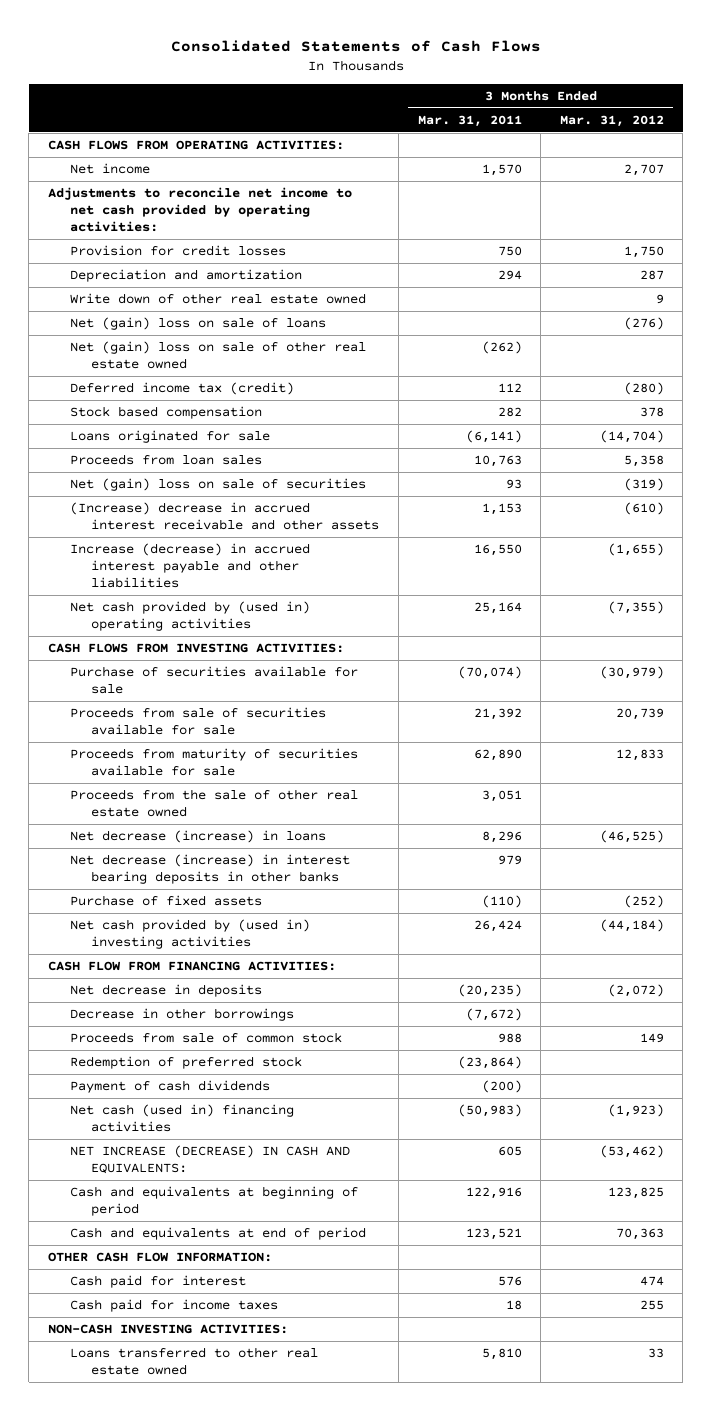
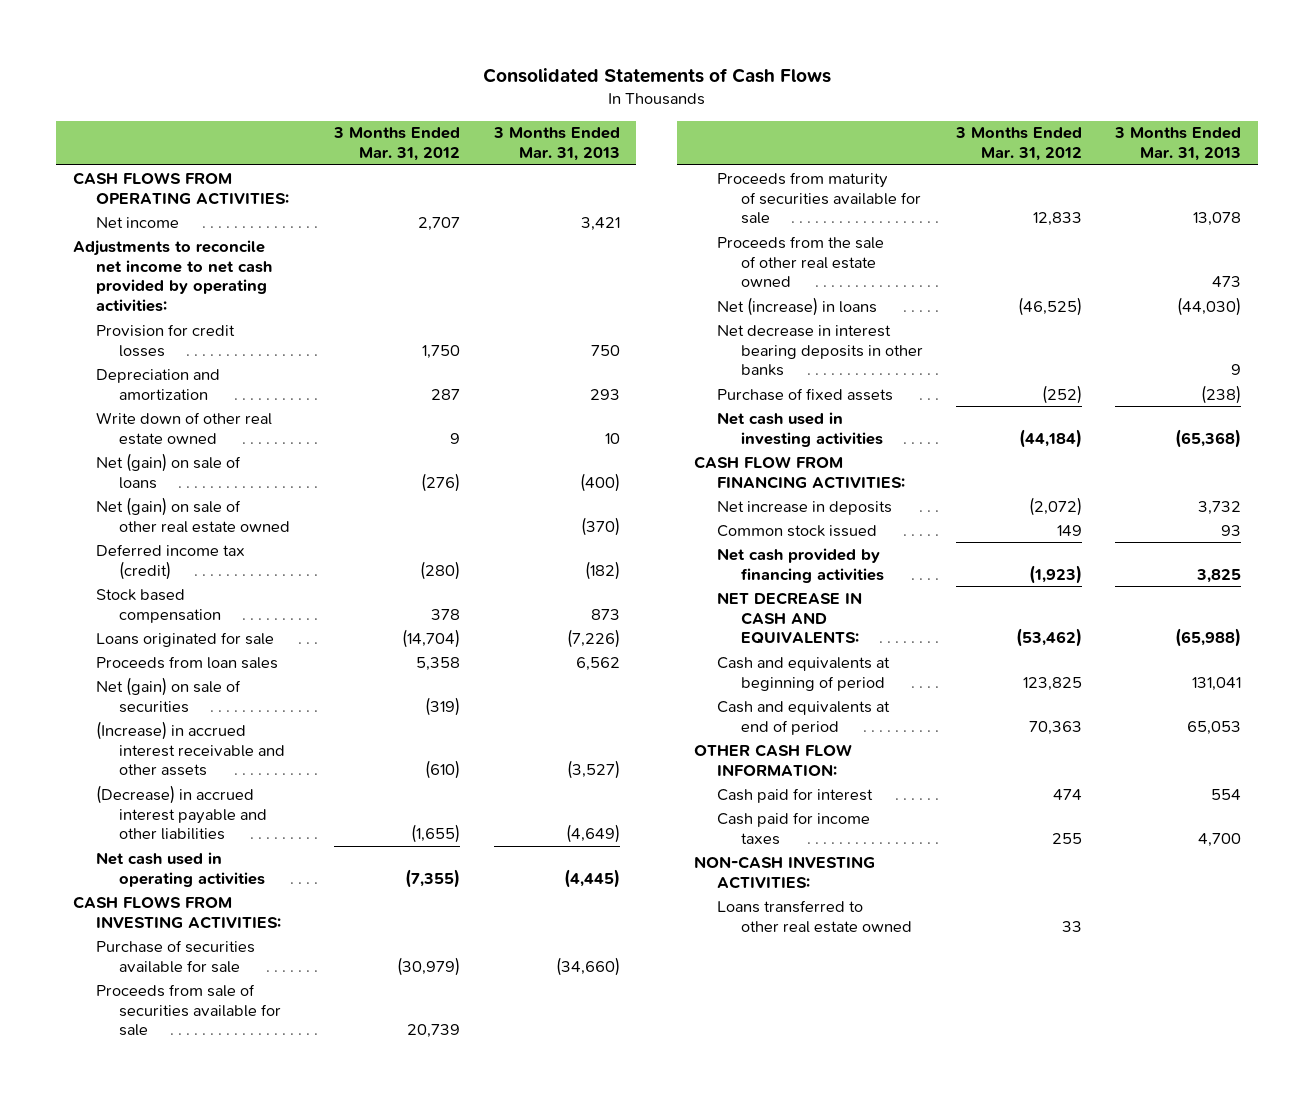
[417,114,522,127] Mar. 31, 2011 -> none
none -> [492,127,620,162] 3 Months Ended Mar. 31, 2013
[69,317,326,331] Net (gain) loss on sale of loans -> [95,452,241,489] Net (gain) on sale of loans
[69,341,366,370] Net (gain) loss on sale of other real estate owned -> [95,496,291,533] Net (gain) on sale of other real estate owned
[69,478,366,492] Net (gain) loss on sale of securities -> [95,676,241,713] Net (gain) on sale of securities
[69,502,380,531] (Increase) decrease in accrued interest receivable and other assets -> [95,720,286,777] (Increase) in accrued interest receivable and other assets
[69,543,310,589] Increase (decrease) in accrued interest payable and other liabilities -> [95,784,268,841] (Decrease) in accrued interest payable and other liabilities
[69,601,310,632] Net cash provided by (used in) operating activities -> [95,851,266,887] Net cash used in operating activities
[69,830,326,844] Net decrease (increase) in loans -> [717,296,878,316] Net (increase) in loans
[69,854,350,885] Net decrease (increase) in interest bearing deposits in other banks -> [717,324,923,377] Net decrease in interest bearing deposits in other banks
[69,919,310,950] Net cash provided by (used in) investing activities -> [717,411,883,447] Net cash used in investing activities
[69,1008,294,1022] Decrease in other borrowings -> none
[69,1056,302,1070] Redemption of preferred stock -> none
[69,1080,270,1094] Payment of cash dividends -> none
[69,984,262,998] Net decrease in deposits -> [717,500,893,515] Net increase in deposits
[69,1032,342,1044] Proceeds from sale of common stock -> [717,524,878,537] Common stock issued
[69,1104,294,1133] Net cash (used in) financing activities -> [717,547,884,583] Net cash provided by financing activities
[69,1145,350,1175] NET INCREASE (DECREASE) IN CASH AND EQUIVALENTS: -> [717,591,863,645] NET DECREASE IN CASH AND EQUIVALENTS:

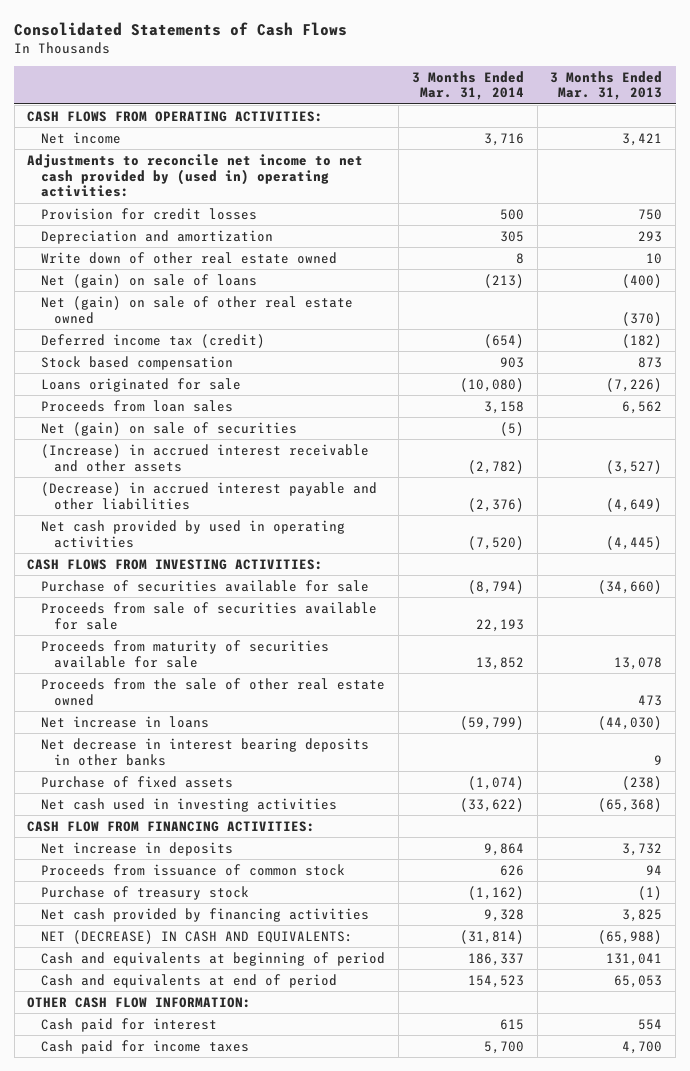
[333,127,461,162] 3 Months Ended Mar. 31, 2012 -> none
none -> [411,70,524,101] 3 Months Ended Mar. 31, 2014
[72,239,272,313] Adjustments to reconcile net income to net cash provided by operating activities: -> [27,153,364,198] Adjustments to reconcile net income to net cash provided by (used in) operating activities:
[95,851,266,887] Net cash used in operating activities -> [40,519,345,548] Net cash provided by used in operating activities
[717,296,878,316] Net (increase) in loans -> [40,715,209,728] Net increase in loans
[717,524,878,537] Common stock issued -> [40,863,345,876] Proceeds from issuance of common stock
[1221,524,1242,536] 93 -> [646,864,663,875] 94
none -> [40,885,249,900] Purchase of treasury stock
[717,591,863,645] NET DECREASE IN CASH AND EQUIVALENTS: -> [40,929,353,944] NET (DECREASE) IN CASH AND EQUIVALENTS:
[694,855,876,889] NON-CASH INVESTING ACTIVITIES: -> none
[717,899,912,933] Loans transferred to other real estate owned -> none

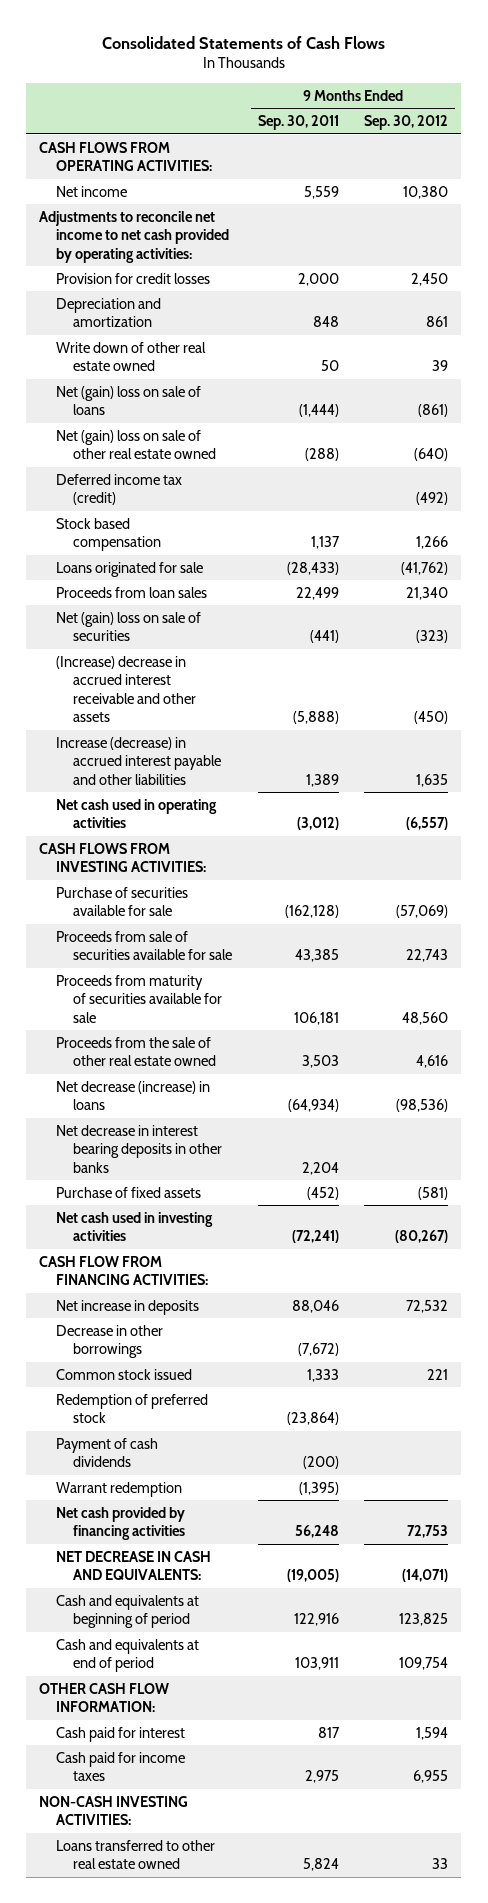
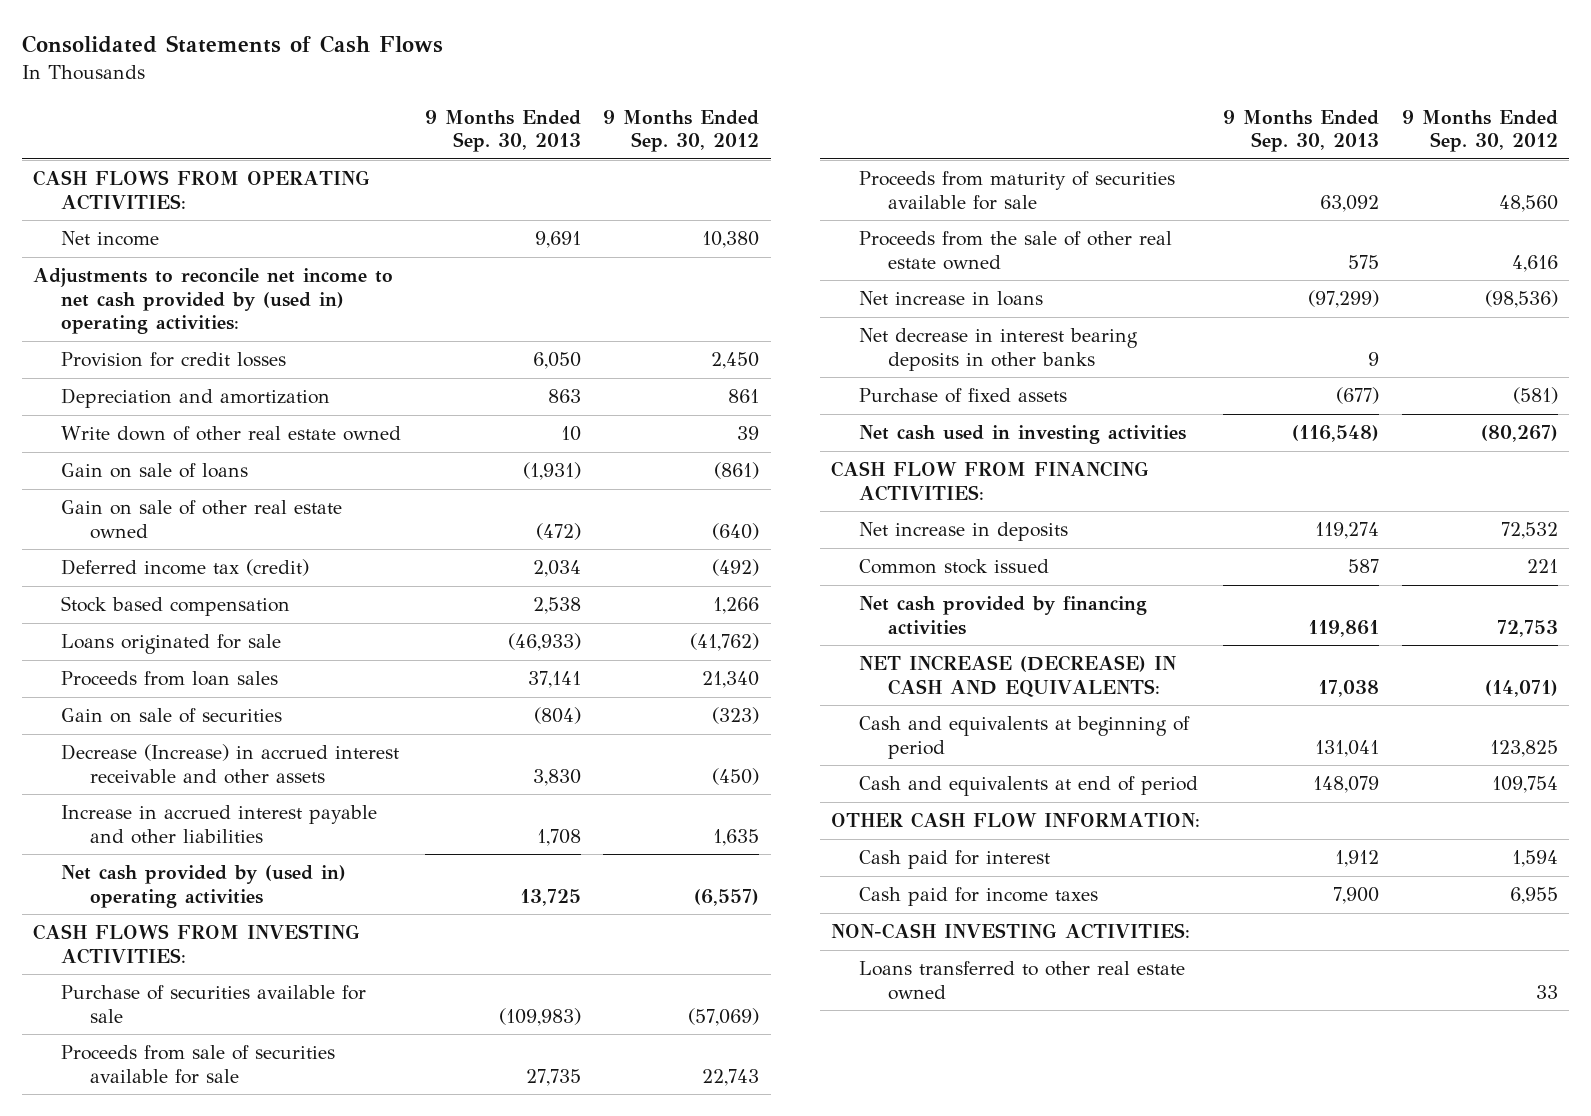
[257,114,339,130] Sep. 30, 2011 -> none
none -> [424,109,581,152] 9 Months Ended Sep. 30, 2013
[39,210,230,263] Adjustments to reconcile net income to net cash provided by operating activities: -> [33,268,394,335] Adjustments to reconcile net income to net cash provided by (used in) operating activities:
[56,385,202,416] Net (gain) loss on sale of loans -> [61,463,249,479] Gain on sale of loans
[56,429,217,460] Net (gain) loss on sale of other real estate owned -> [61,500,343,539] Gain on sale of other real estate owned
[56,611,202,642] Net (gain) loss on sale of securities -> [61,708,283,724] Gain on sale of securities
[56,655,197,723] (Increase) decrease in accrued interest receivable and other assets -> [61,744,400,784] Decrease (Increase) in accrued interest receivable and other assets
[56,736,222,785] Increase (decrease) in accrued interest payable and other liabilities -> [61,805,378,844] Increase in accrued interest payable and other liabilities
[56,798,218,829] Net cash used in operating activities -> [61,865,347,908] Net cash provided by (used in) operating activities
[56,1080,211,1111] Net decrease (increase) in loans -> [859,291,1044,307] Net increase in loans
[56,1324,164,1359] Decrease in other borrowings -> none
[56,1393,209,1424] Redemption of preferred stock -> none
[56,1437,159,1468] Payment of cash dividends -> none
[56,1481,183,1497] Warrant redemption -> none
[56,1550,212,1581] NET DECREASE IN CASH AND EQUIVALENTS: -> [859,655,1177,697] NET INCREASE (DECREASE) IN CASH AND EQUIVALENTS:

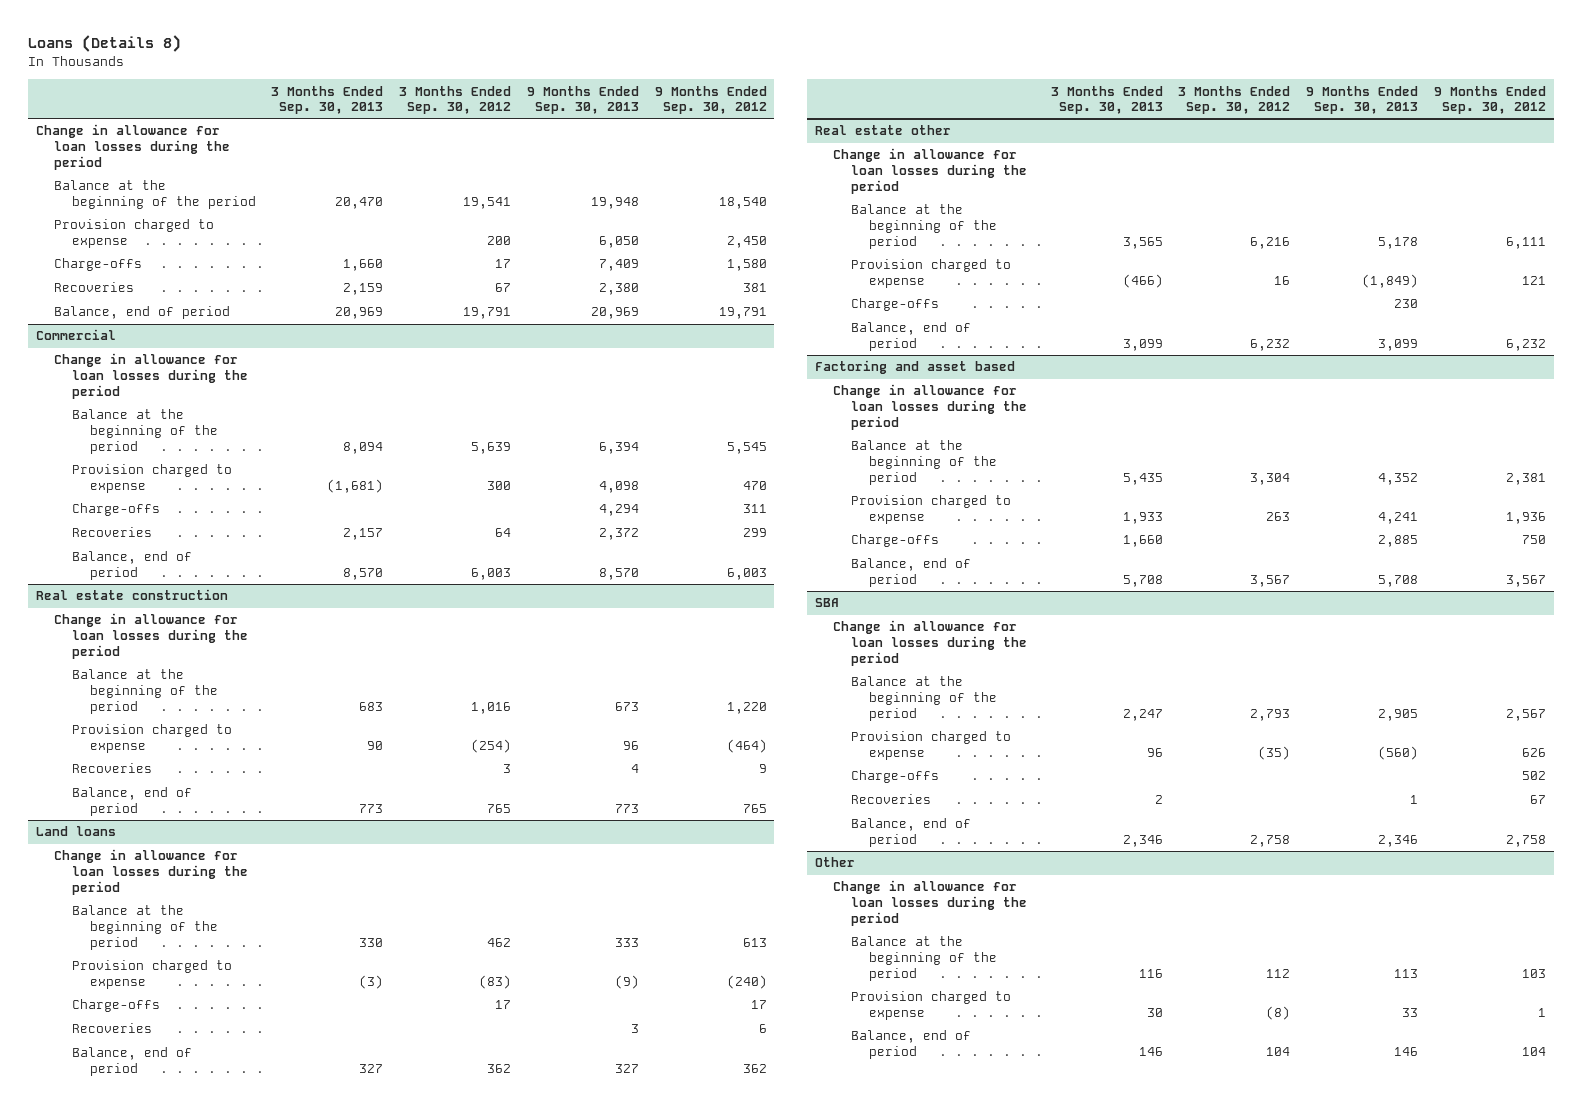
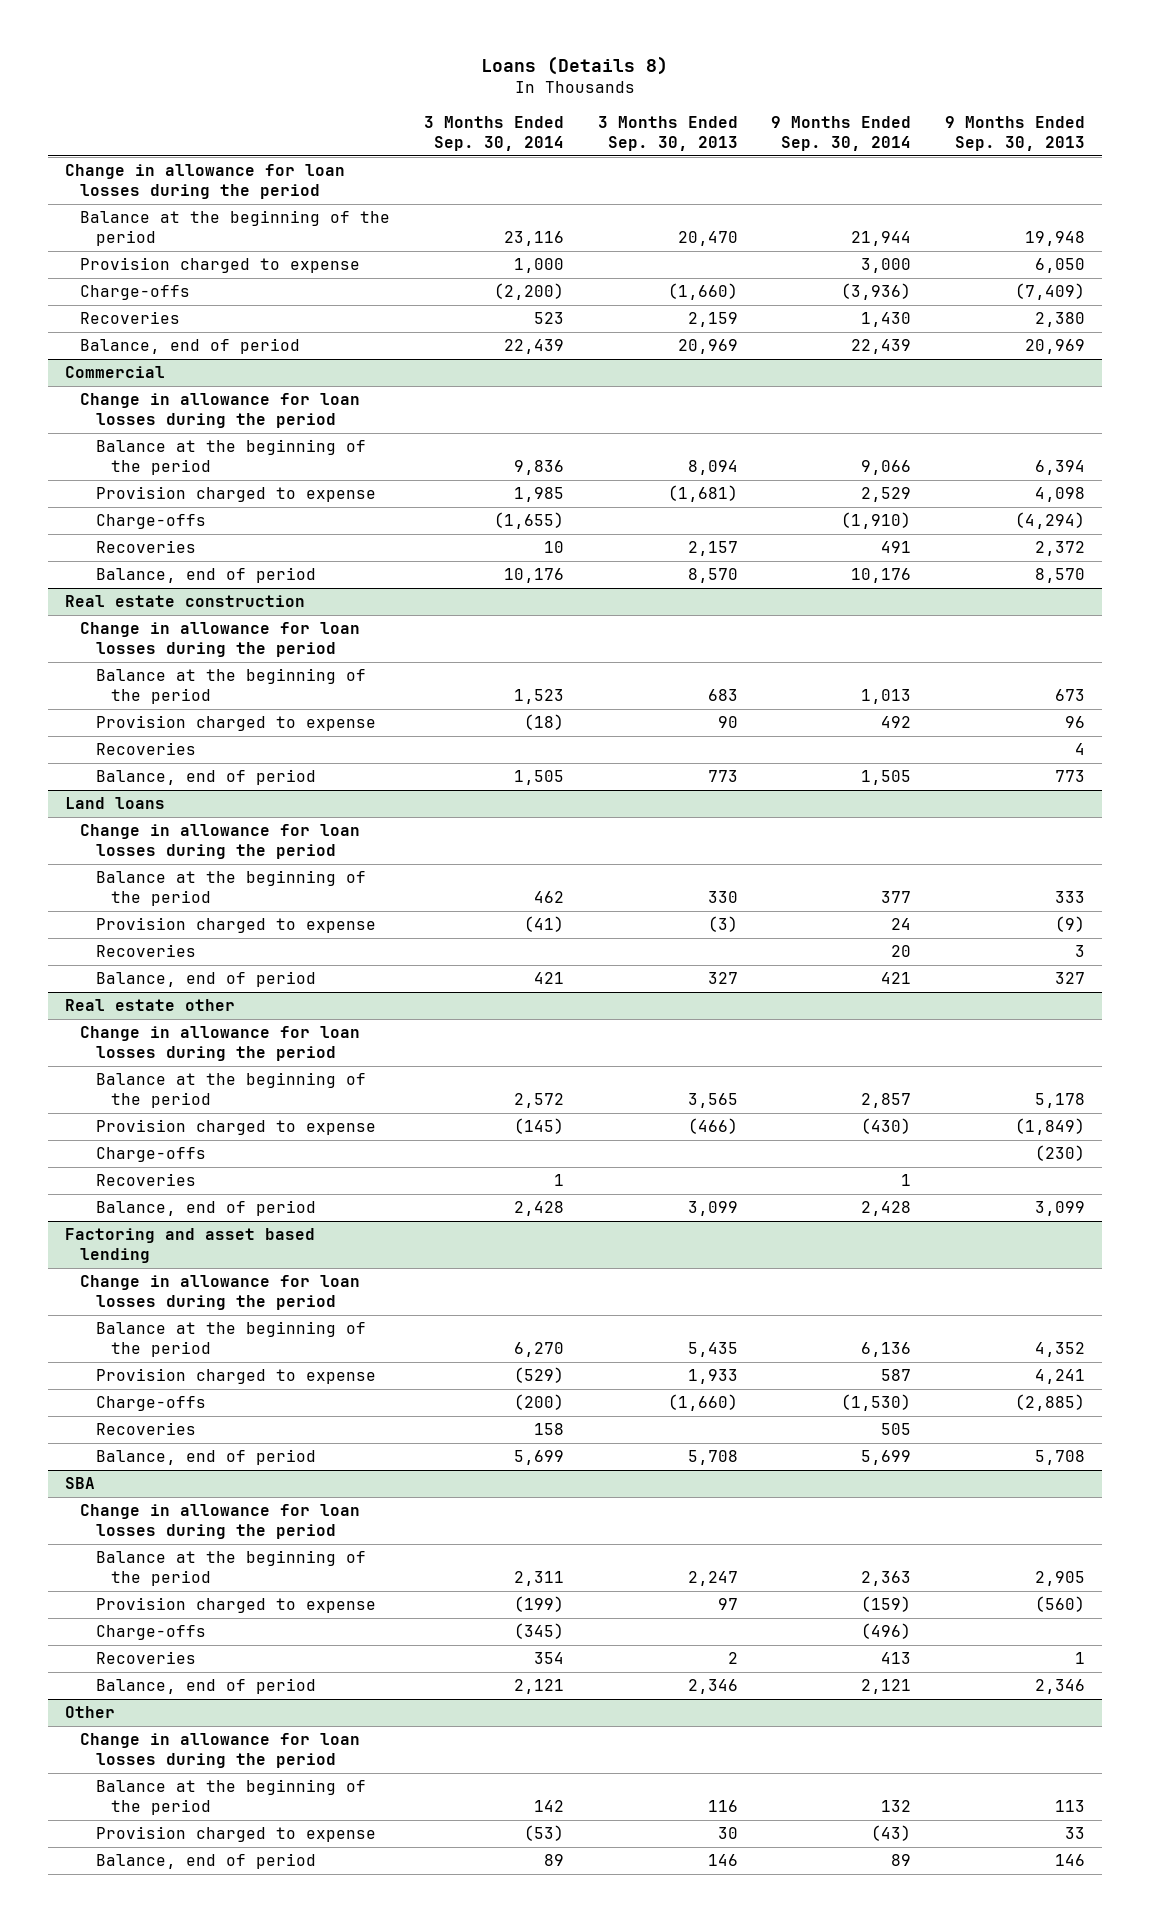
[399,85,512,115] 3 Months Ended Sep. 30, 2012 -> none
[654,85,767,115] 9 Months Ended Sep. 30, 2012 -> none
none -> [423,115,564,151] 3 Months Ended Sep. 30, 2014
none -> [771,115,912,151] 9 Months Ended Sep. 30, 2014
[343,259,384,272] 1,660 -> [667,283,738,301] (1,660)
[598,259,639,272] 7,409 -> [1014,283,1085,301] (7,409)
[598,504,639,517] 4,294 -> [1014,512,1085,530] (4,294)
[71,999,160,1013] Charge-offs -> none
[1394,299,1419,309] 230 -> [1034,1145,1085,1162] (230)
none -> [95,1173,196,1187] Recoveries
[815,360,1016,375] Factoring and asset based -> [64,1228,315,1264] Factoring and asset based lending
[1122,535,1163,548] 1,660 -> [667,1394,738,1412] (1,660)
[1378,535,1419,548] 2,885 -> [1014,1394,1085,1412] (2,885)
none -> [95,1422,196,1436] Recoveries
[1146,748,1163,758] 96 -> [717,1598,738,1611] 97

